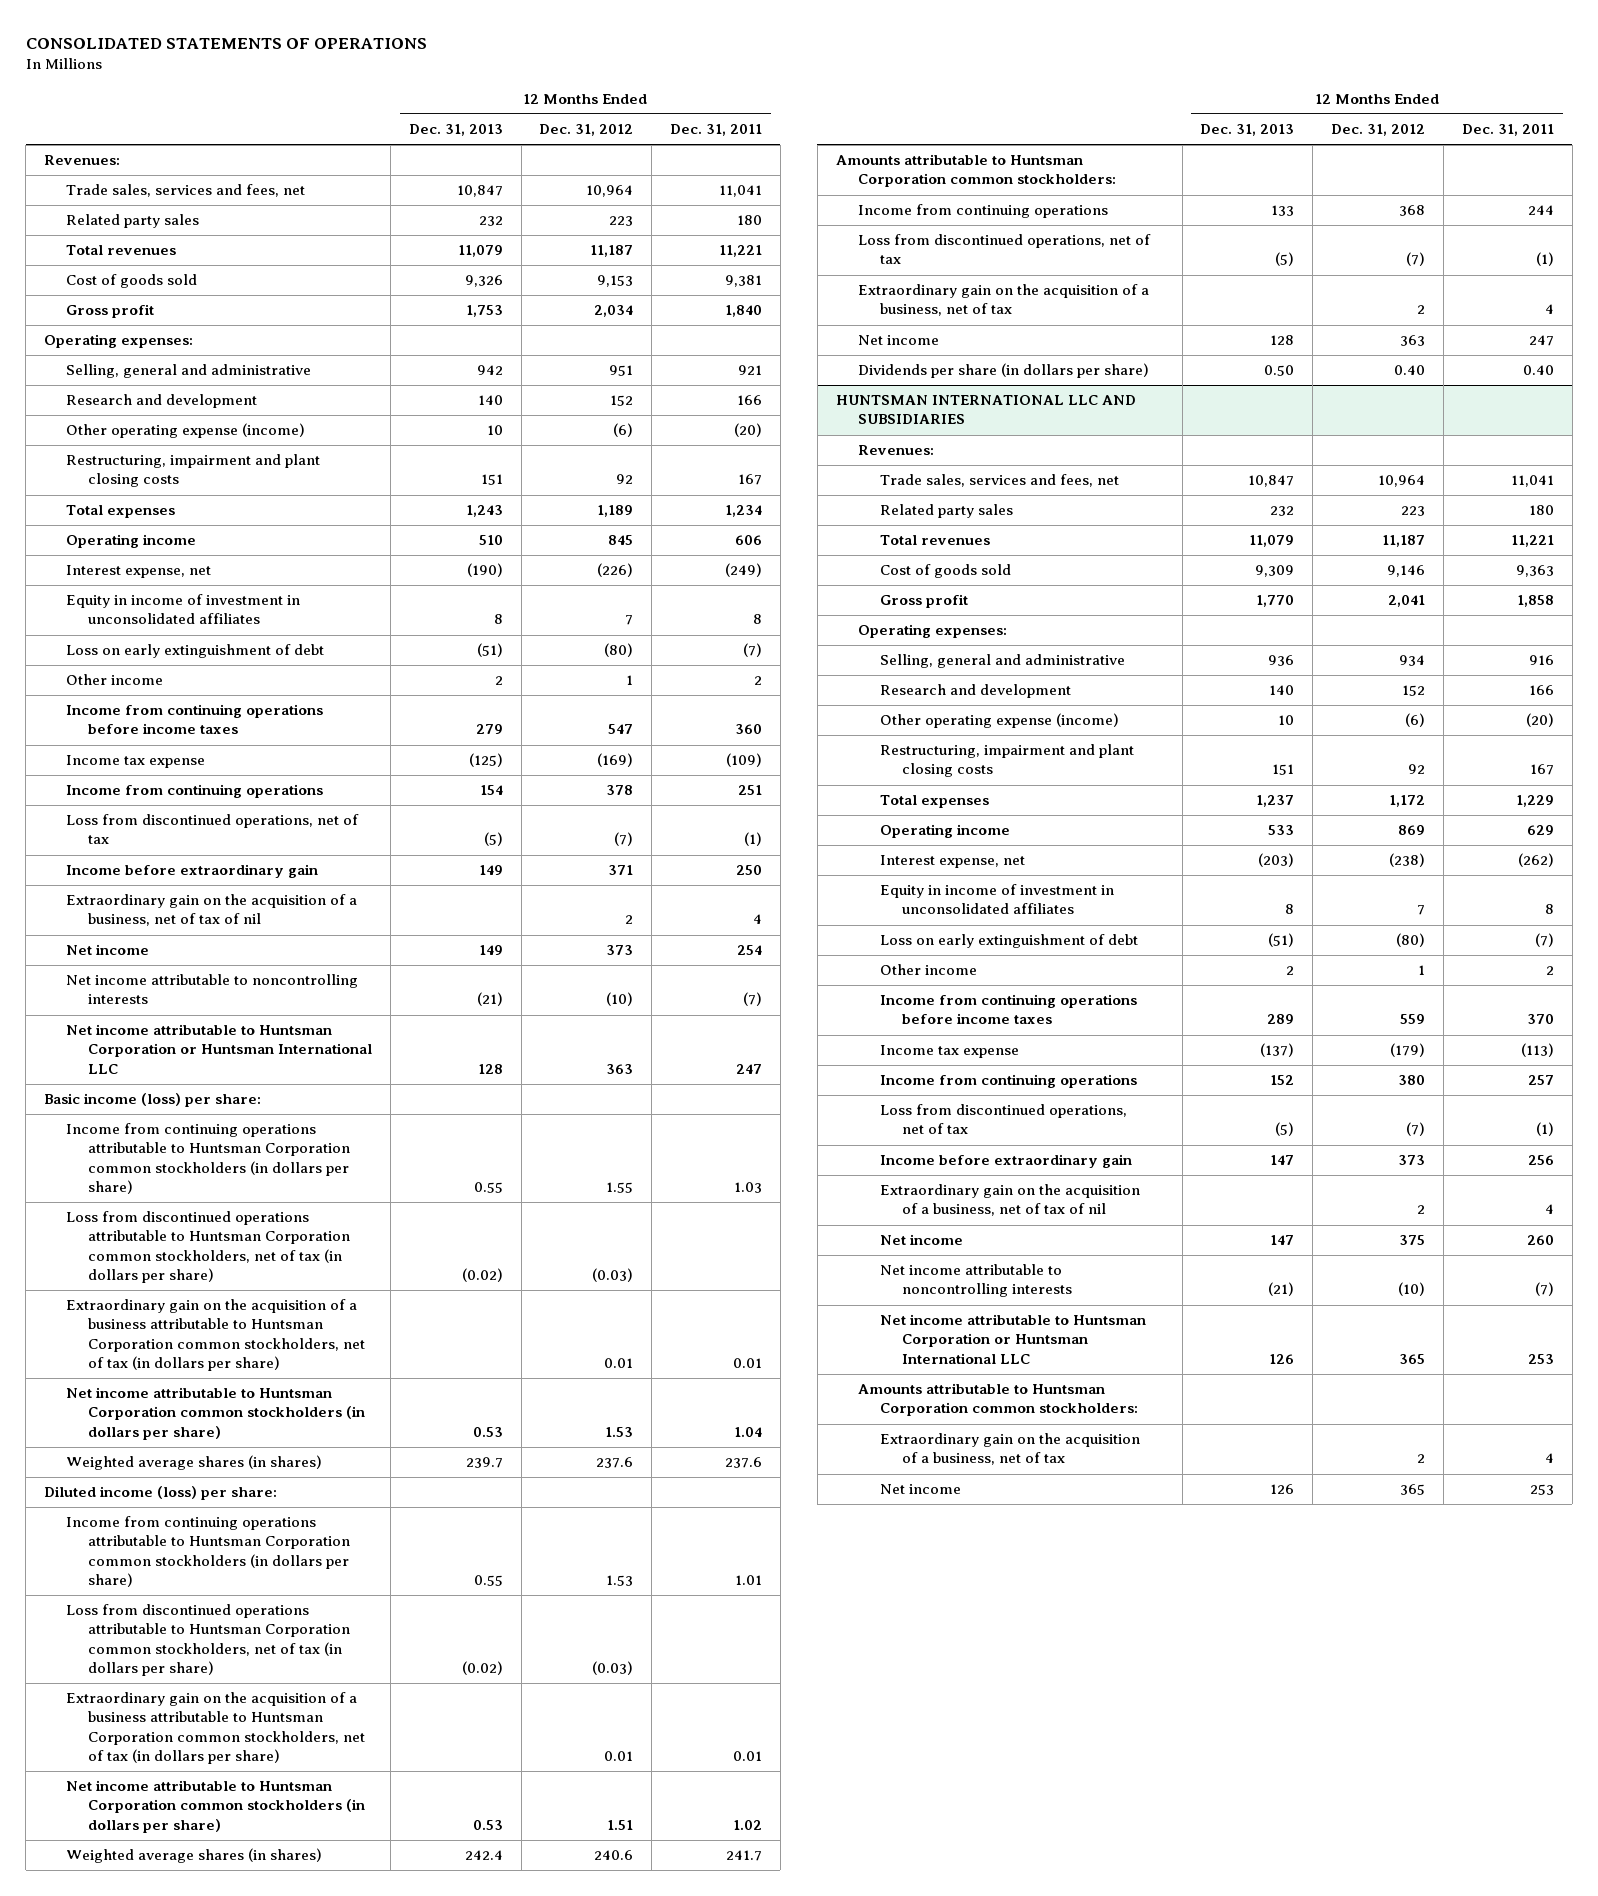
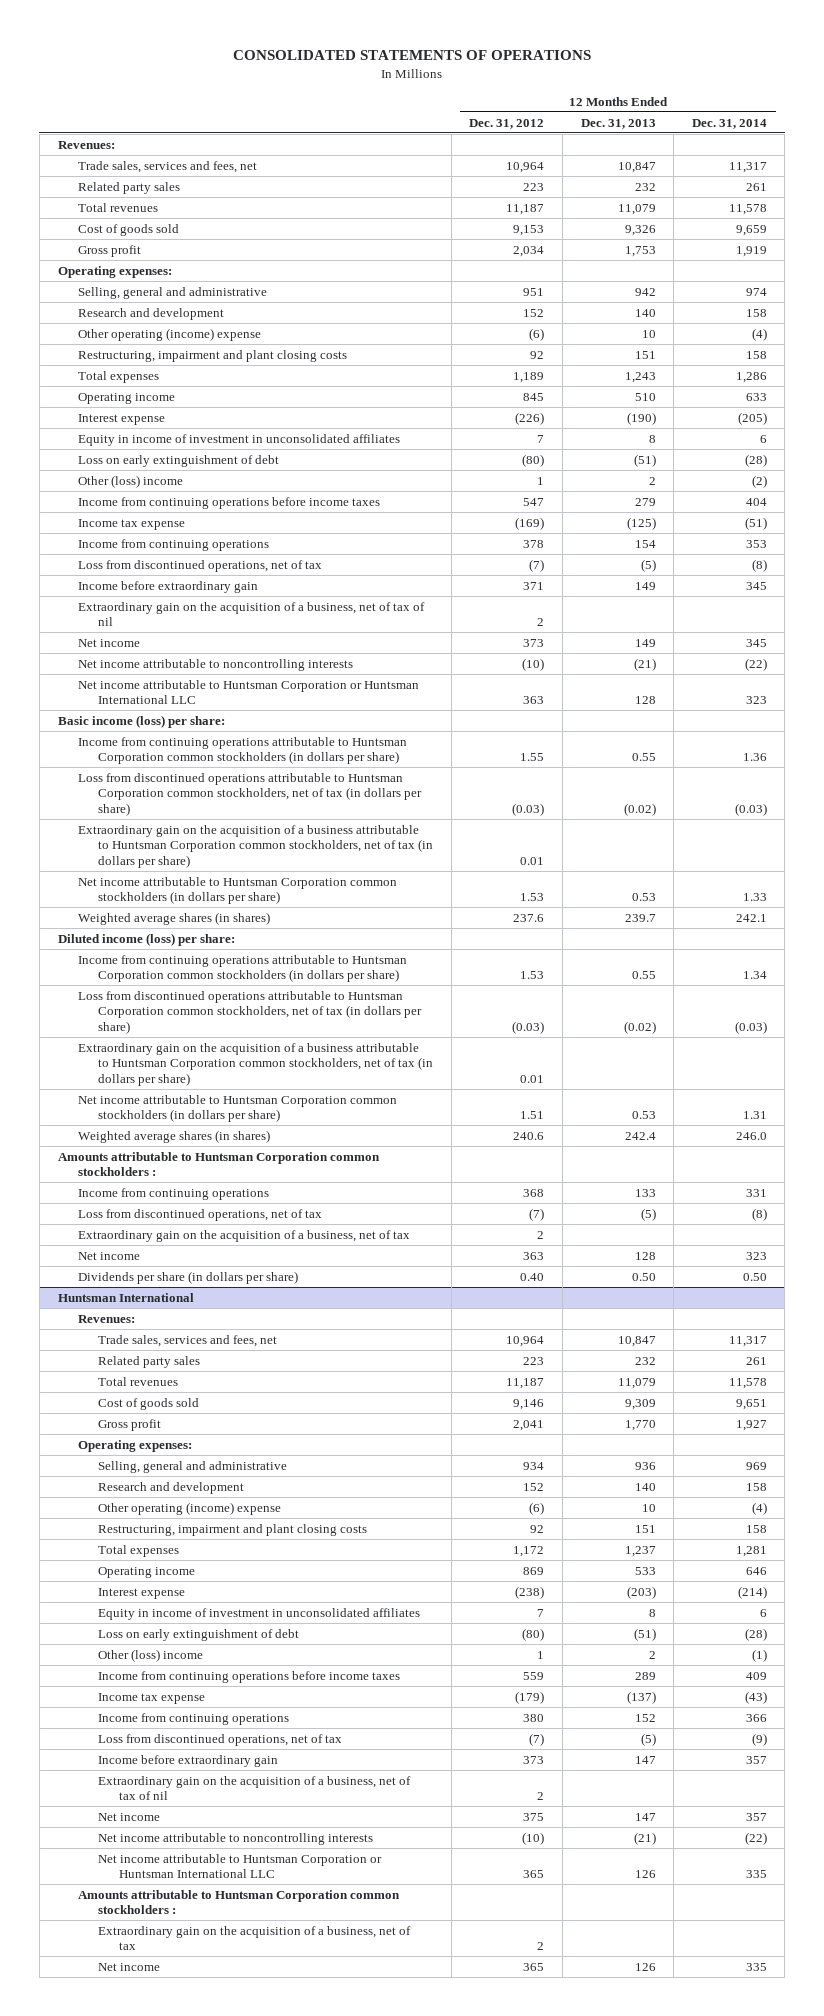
[670,124,763,137] Dec. 31, 2011 -> none
none -> [691,118,767,129] Dec. 31, 2014
[66,423,306,439] Other operating expense (income) -> [77,327,261,341] Other operating (income) expense
[66,565,212,579] Interest expense, net -> [77,413,165,425] Interest expense
[66,674,164,686] Other income -> [77,474,183,488] Other (loss) income
[835,154,1116,188] Amounts attributable to Huntsman Corporation common stockholders: -> [57,1151,380,1177] Amounts attributable to Huntsman Corporation common stockholders :
[835,395,1136,425] HUNTSMAN INTERNATIONAL LLC AND SUBSIDIARIES -> none
none -> [57,1292,194,1302] Huntsman International
[879,713,1119,729] Other operating expense (income) -> [98,1501,282,1515] Other operating (income) expense
[879,855,1025,869] Interest expense, net -> [98,1587,186,1599] Interest expense
[879,964,977,976] Other income -> [98,1648,204,1662] Other (loss) income
[857,1383,1138,1417] Amounts attributable to Huntsman Corporation common stockholders: -> [77,1889,400,1915] Amounts attributable to Huntsman Corporation common stockholders :

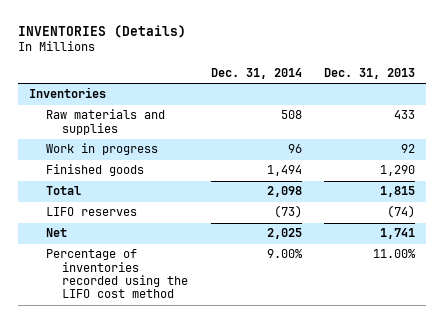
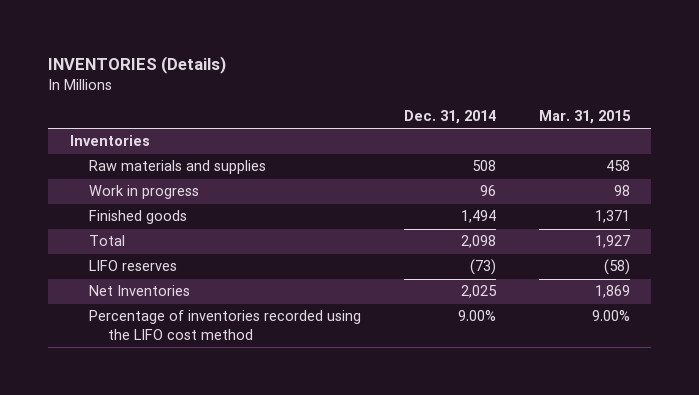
[323,68,415,80] Dec. 31, 2013 -> none
none -> [538,110,631,125] Mar. 31, 2015
[45,228,67,238] Net -> [88,285,190,297] Net Inventories

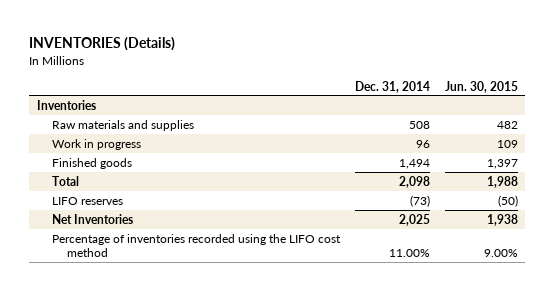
[538,110,631,125] Mar. 31, 2015 -> none
none -> [444,80,518,93] Jun. 30, 2015
[457,310,496,322] 9.00% -> [388,248,430,257] 11.00%

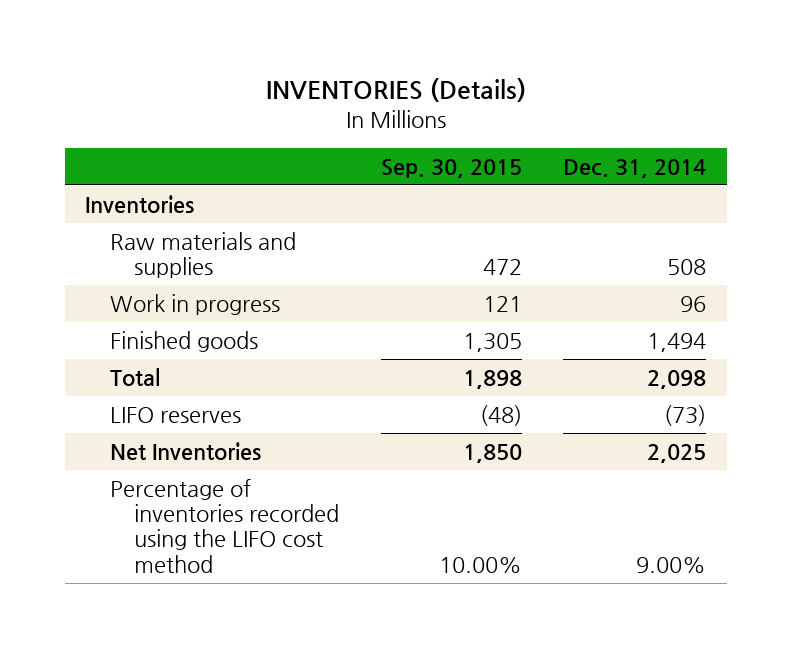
[444,80,518,93] Jun. 30, 2015 -> none
none -> [380,158,522,178] Sep. 30, 2015
[388,248,430,257] 11.00% -> [636,556,707,573] 9.00%

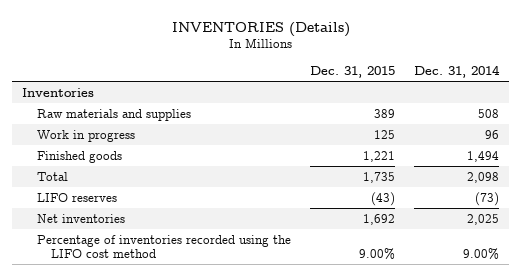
[380,158,522,178] Sep. 30, 2015 -> none
none -> [309,66,395,79] Dec. 31, 2015
[109,441,261,460] Net Inventories -> [36,213,125,223] Net inventories

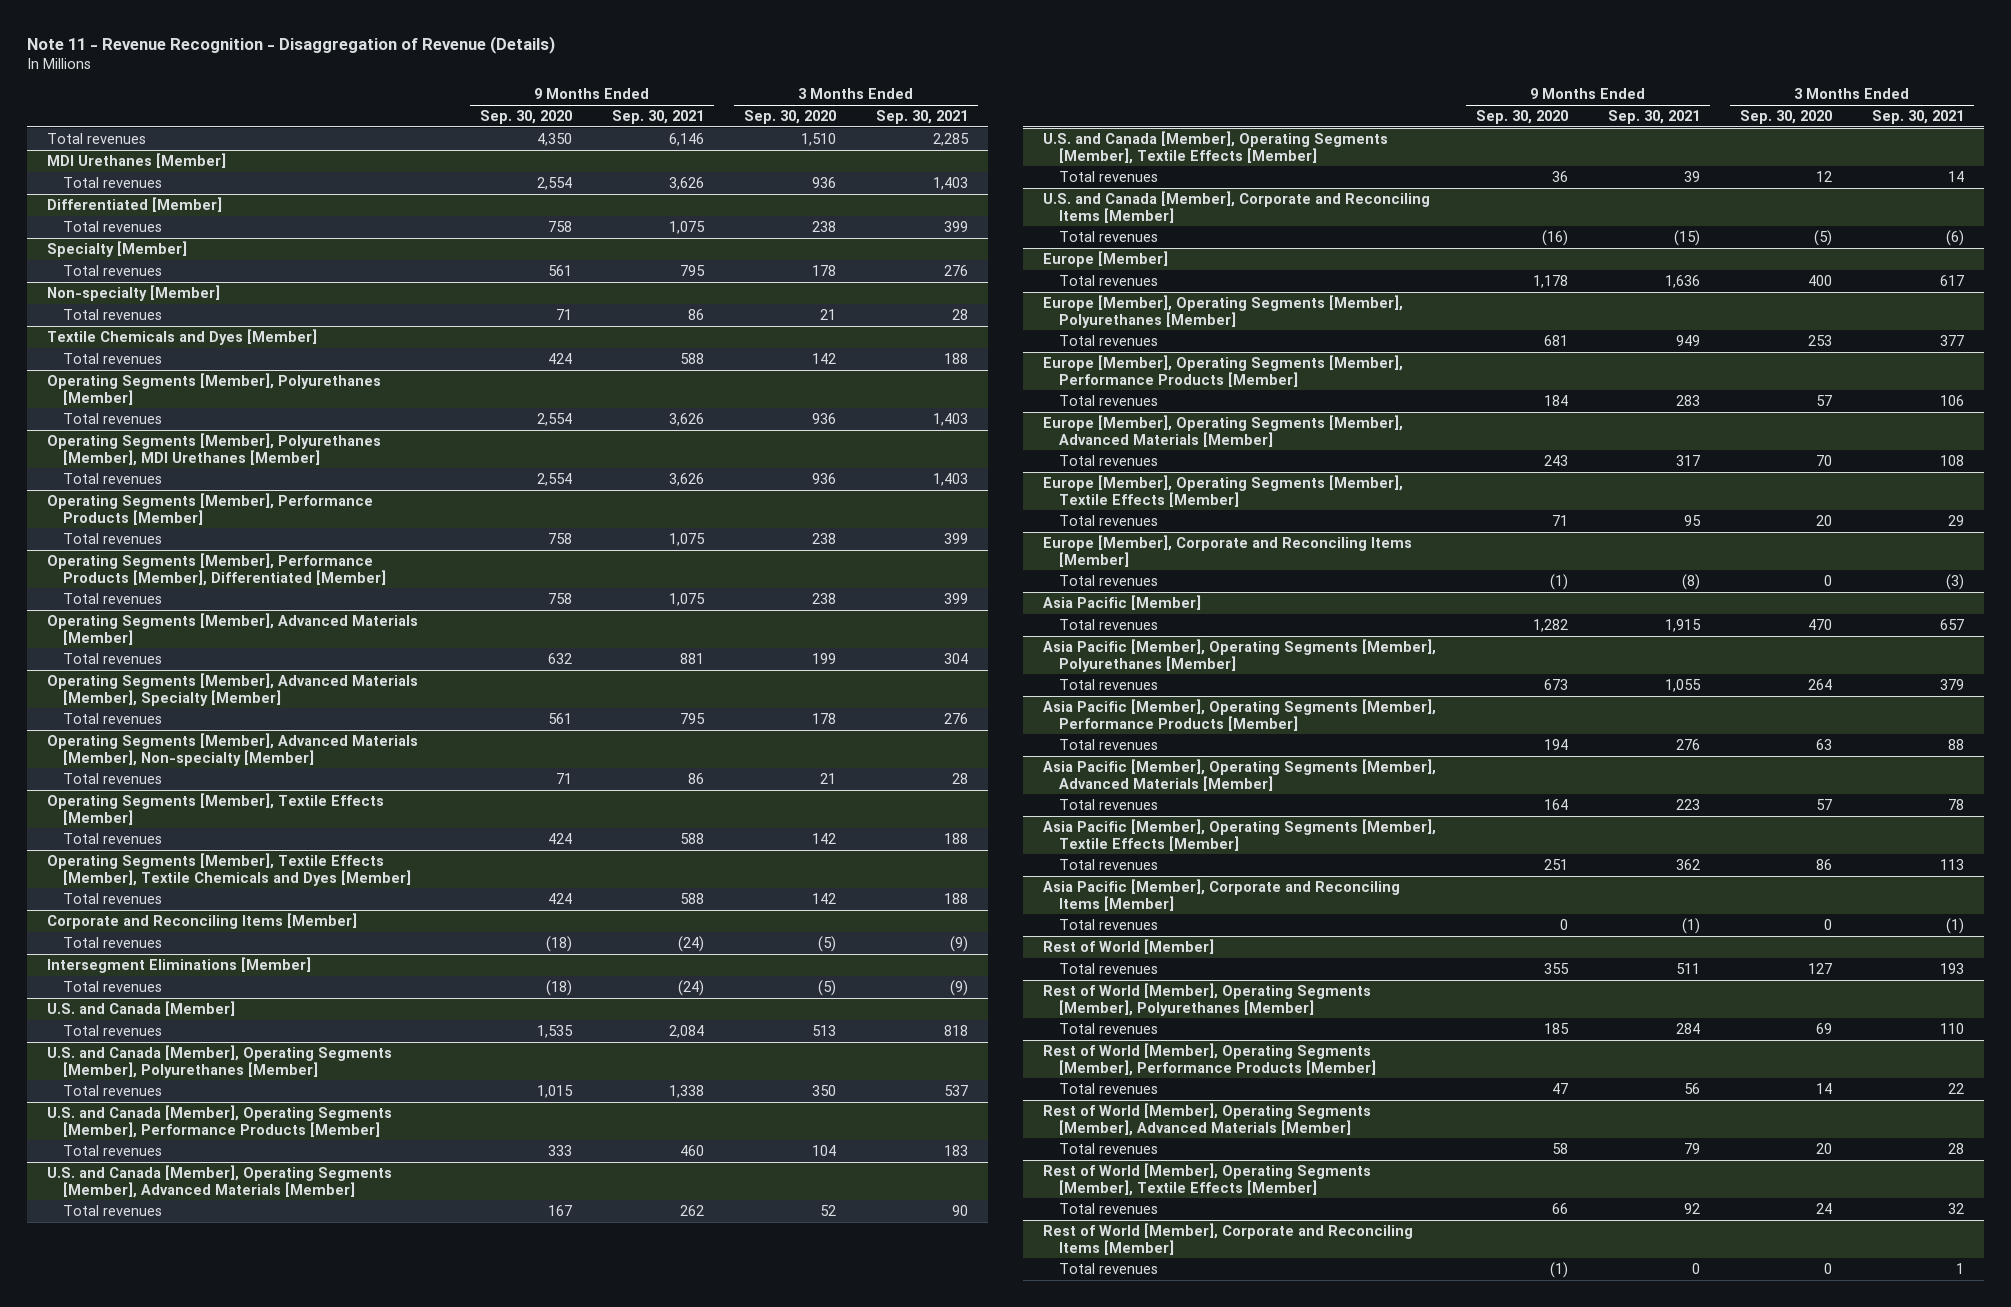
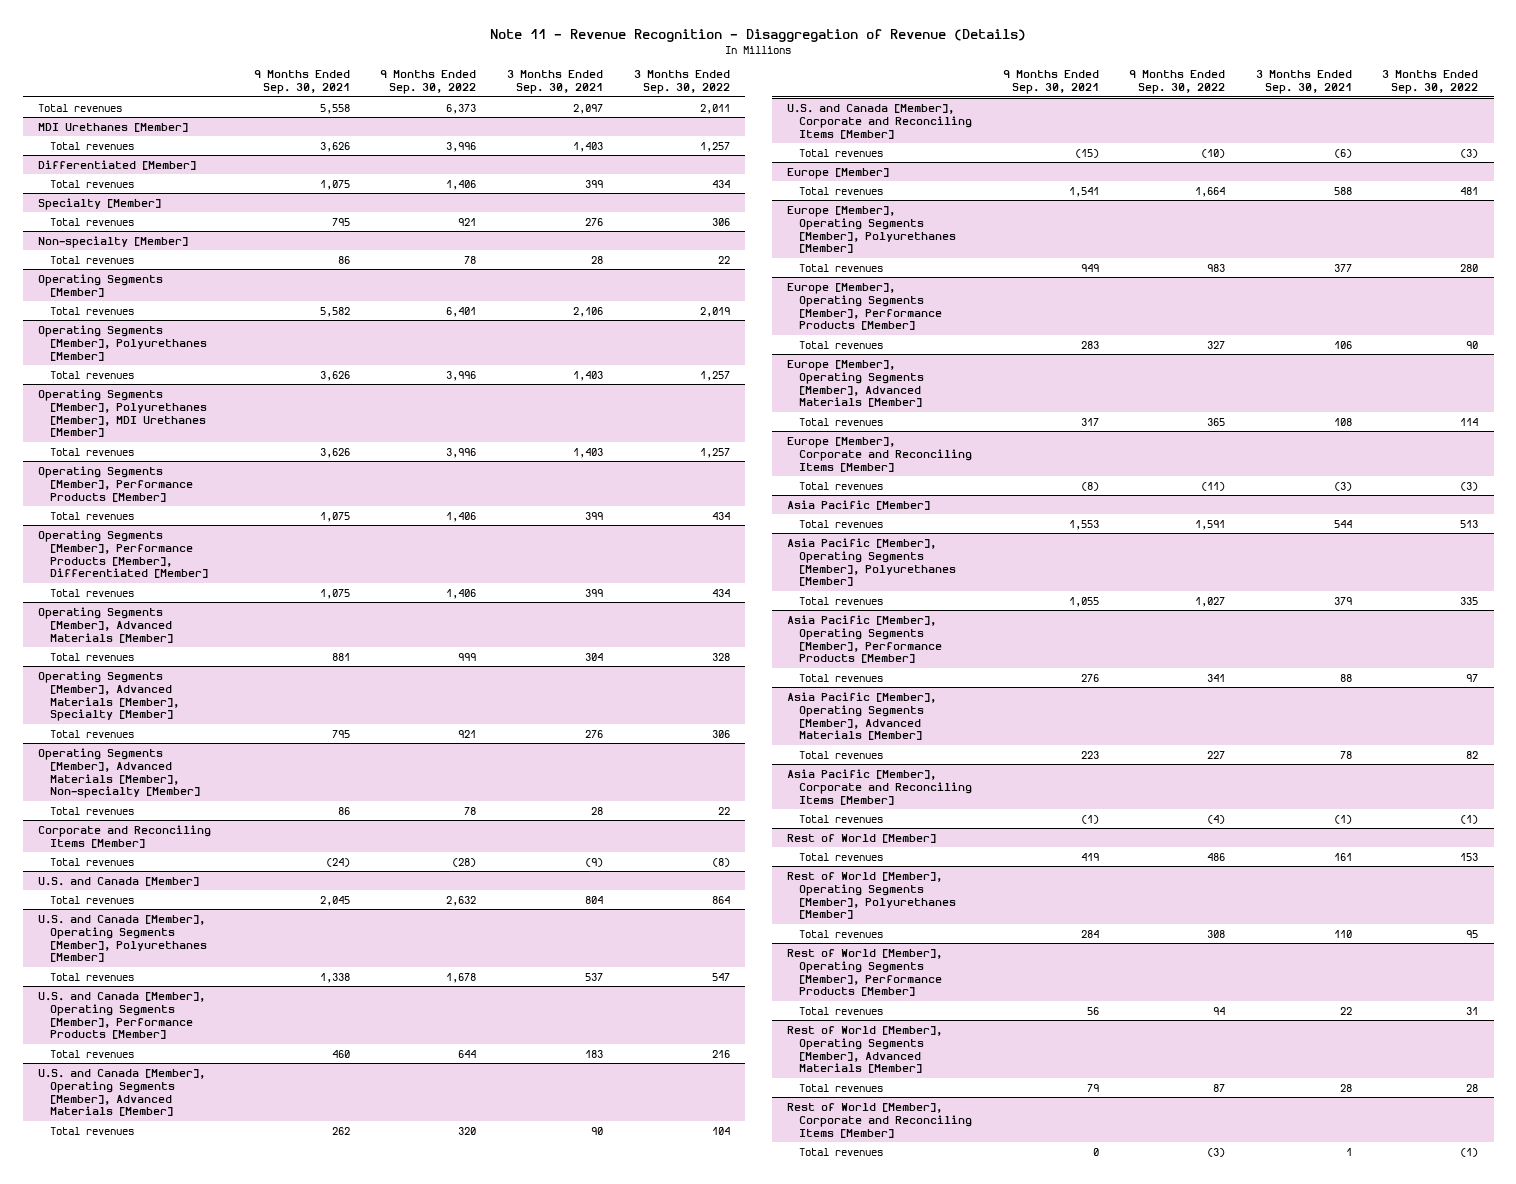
[480,110,573,125] Sep. 30, 2020 -> none
[743,110,836,125] Sep. 30, 2020 -> none
none -> [380,70,477,94] 9 Months Ended Sep. 30, 2022
none -> [633,70,730,94] 3 Months Ended Sep. 30, 2022
[669,133,705,147] 6,146 -> [319,103,350,114] 5,558
[932,133,969,147] 2,285 -> [572,103,603,114] 2,097
[47,329,318,346] Textile Chemicals and Dyes [Member] -> none
none -> [37,273,163,297] Operating Segments [Member]
[680,353,705,365] 588 -> [319,306,350,317] 5,582
[943,353,968,365] 188 -> [572,306,603,317] 2,106
[47,793,385,825] Operating Segments [Member], Textile Effects [Member] -> none
[62,833,162,845] Total revenues -> none
[47,853,411,886] Operating Segments [Member], Textile Effects [Member], Textile Chemicals and Dyes [Member] -> none
[62,893,162,905] Total revenues -> none
[47,957,312,974] Intersegment Eliminations [Member] -> none
[62,981,162,993] Total revenues -> none
[669,1025,705,1039] 2,084 -> [319,895,350,906] 2,045
[943,1025,968,1037] 818 -> [584,895,603,904] 804
[1043,131,1389,164] U.S. and Canada [Member], Operating Segments [Member], Textile Effects [Member] -> none
[1058,171,1158,183] Total revenues -> none
[1665,275,1701,289] 1,636 -> [1068,186,1099,197] 1,541
[1939,275,1964,287] 617 -> [1333,186,1352,195] 588
[1043,475,1404,507] Europe [Member], Operating Segments [Member], Textile Effects [Member] -> none
[1058,515,1158,527] Total revenues -> none
[1665,619,1702,633] 1,915 -> [1068,519,1099,530] 1,553
[1939,619,1964,631] 657 -> [1333,519,1352,528] 544
[1043,819,1437,851] Asia Pacific [Member], Operating Segments [Member], Textile Effects [Member] -> none
[1058,859,1158,871] Total revenues -> none
[1676,963,1701,975] 511 -> [1080,852,1099,861] 419
[1939,963,1964,975] 193 -> [1333,852,1352,861] 161
[1043,1163,1372,1196] Rest of World [Member], Operating Segments [Member], Textile Effects [Member] -> none
[1058,1203,1158,1215] Total revenues -> none

